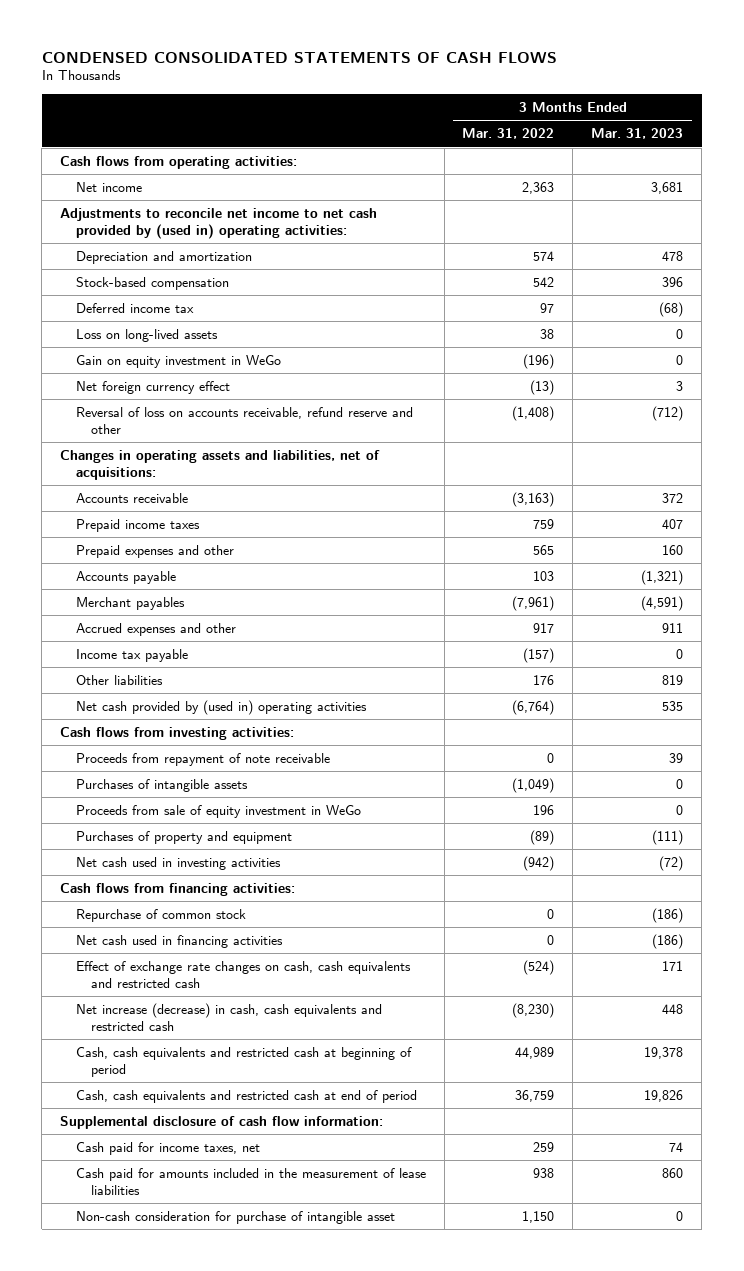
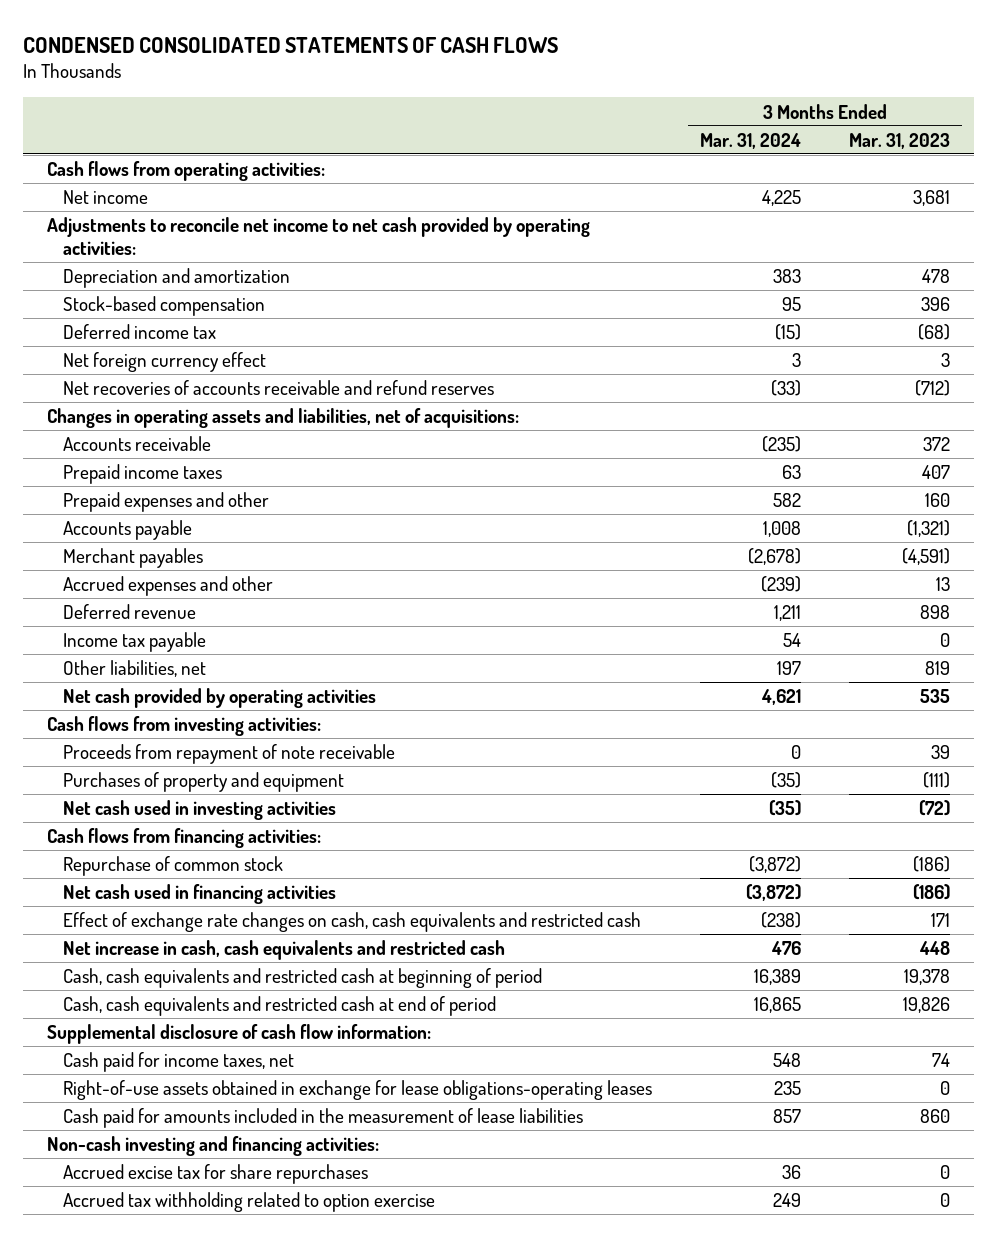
[462,128,555,140] Mar. 31, 2022 -> none
none -> [700,132,802,149] Mar. 31, 2024
[60,207,378,239] Adjustments to reconcile net income to net cash provided by (used in) operating activities: -> [47,217,591,255] Adjustments to reconcile net income to net cash provided by operating activities:
[75,328,218,342] Loss on long-lived assets -> none
[75,354,281,368] Gain on equity investment in WeGo -> none
[75,406,413,434] Reversal of loss on accounts receivable, refund reserve and other -> [63,380,495,396] Net recoveries of accounts receivable and refund reserves
[662,622,684,633] 911 -> [936,577,951,592] 13
none -> [63,604,197,620] Deferred revenue
[75,674,163,685] Other liabilities -> [63,660,207,678] Other liabilities, net
[75,699,367,715] Net cash provided by (used in) operating activities -> [63,688,377,709] Net cash provided by operating activities
[75,778,248,792] Purchases of intangible assets -> none
[75,804,361,818] Proceeds from sale of equity investment in WeGo -> none
[75,1002,382,1031] Net increase (decrease) in cash, cash equivalents and restricted cash -> [63,940,506,961] Net increase in cash, cash equivalents and restricted cash
none -> [63,1080,653,1101] Right-of-use assets obtained in exchange for lease obligations-operating leases
[75,1210,395,1224] Non-cash consideration for purchase of intangible asset -> none
none -> [47,1136,380,1157] Non-cash investing and financing activities:
none -> [63,1164,369,1185] Accrued excise tax for share repurchases
none -> [63,1192,436,1213] Accrued tax withholding related to option exercise

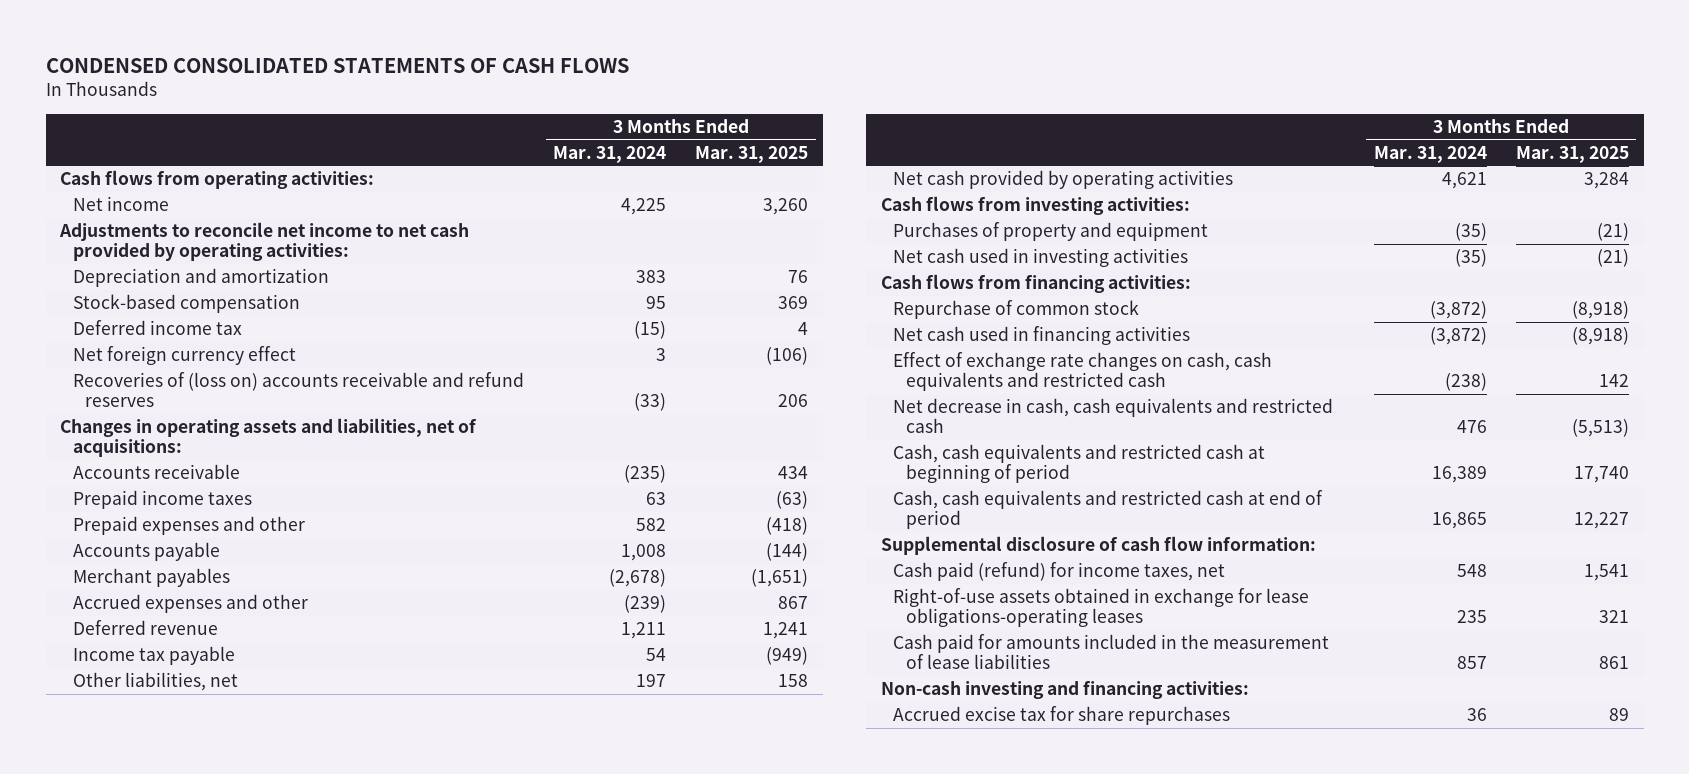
[849,132,951,149] Mar. 31, 2023 -> none
none -> [695,145,809,163] Mar. 31, 2025
[63,380,495,396] Net recoveries of accounts receivable and refund reserves -> [72,372,524,408] Recoveries of (loss on) accounts receivable and refund reserves
[63,744,396,765] Proceeds from repayment of note receivable -> none
[63,940,506,961] Net increase in cash, cash equivalents and restricted cash -> [893,398,1334,434] Net decrease in cash, cash equivalents and restricted cash
[63,1052,295,1073] Cash paid for income taxes, net -> [893,562,1226,582] Cash paid (refund) for income taxes, net
[63,1192,436,1213] Accrued tax withholding related to option exercise -> none

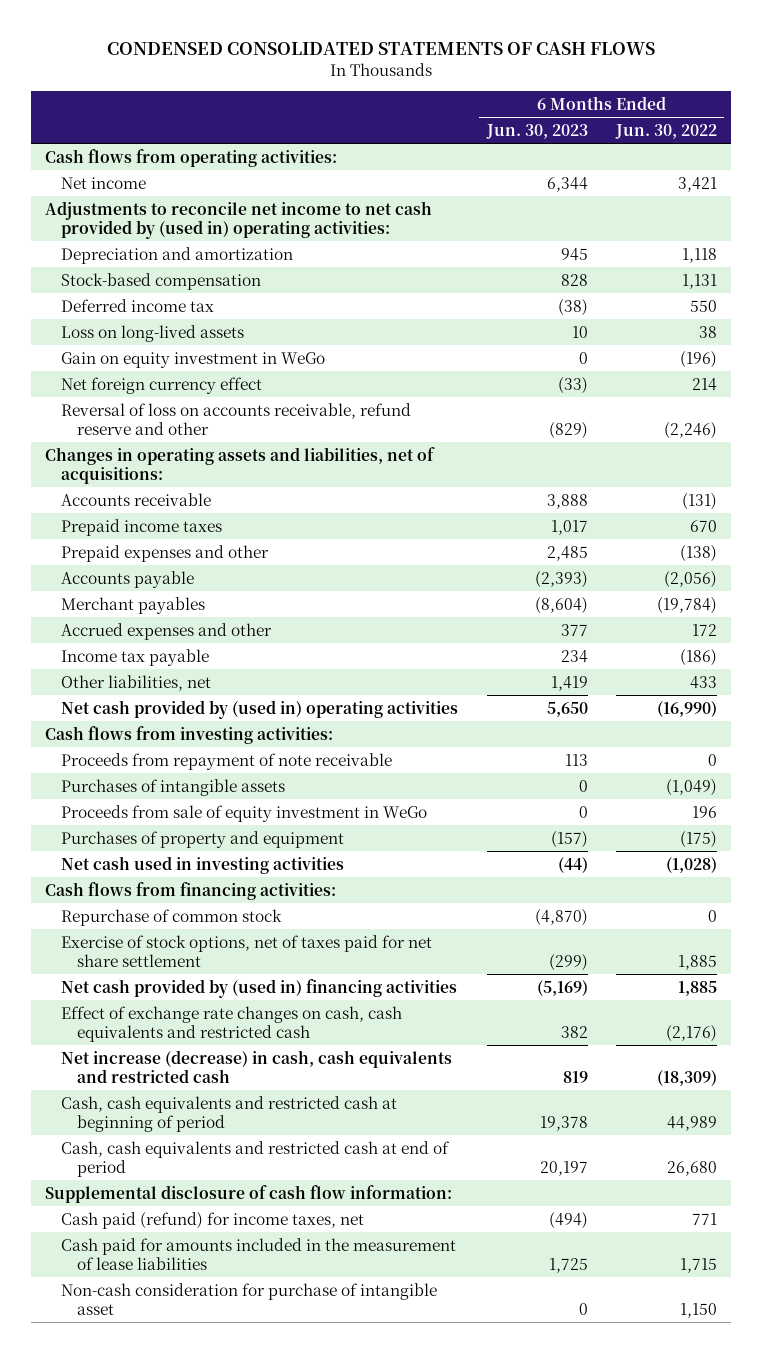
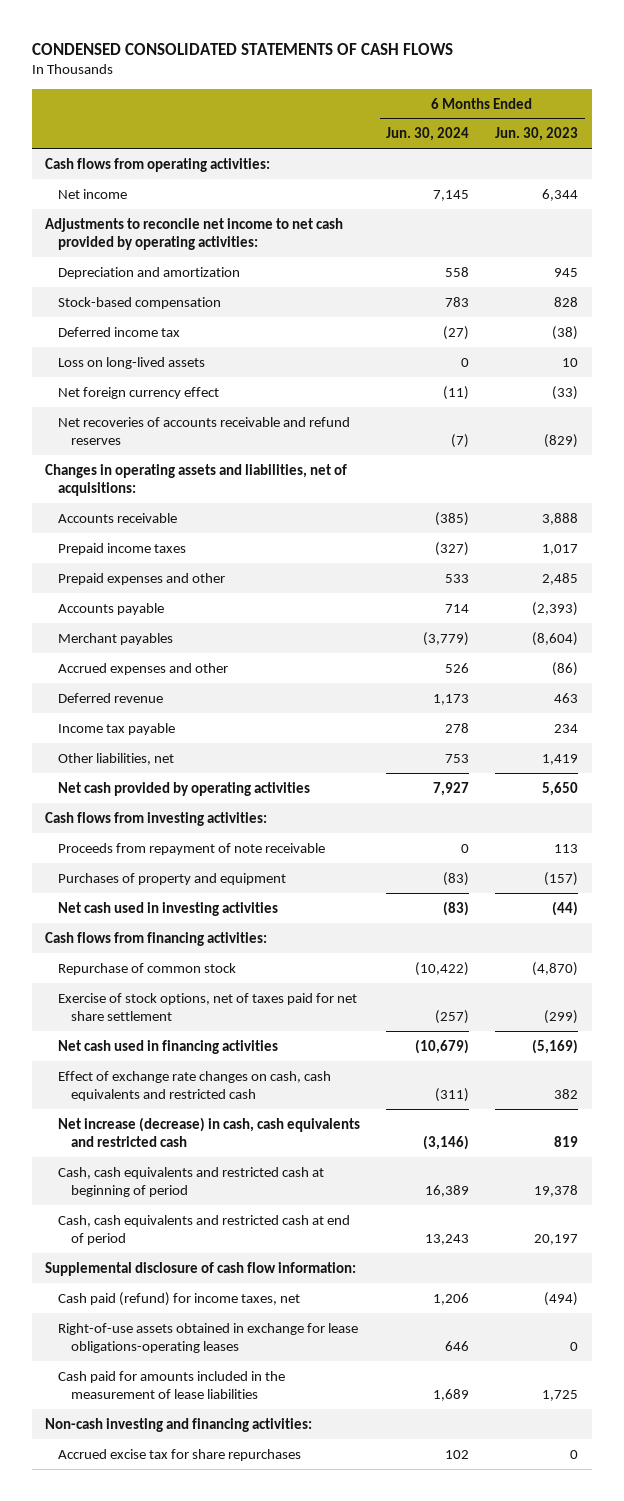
[614,124,717,140] Jun. 30, 2022 -> none
none -> [386,127,470,142] Jun. 30, 2024
[45,200,433,240] Adjustments to reconcile net income to net cash provided by (used in) operating activities: -> [45,217,344,250] Adjustments to reconcile net income to net cash provided by operating activities:
[61,351,326,368] Gain on equity investment in WeGo -> none
[61,402,412,436] Reversal of loss on accounts receivable, refund reserve and other -> [57,416,350,445] Net recoveries of accounts receivable and refund reserves
[560,623,588,636] 377 -> [552,661,579,676] (86)
none -> [57,692,163,703] Deferred revenue
[61,699,459,719] Net cash provided by (used in) operating activities -> [57,781,310,796] Net cash provided by operating activities
[61,778,286,796] Purchases of intangible assets -> none
[61,804,428,822] Proceeds from sale of equity investment in WeGo -> none
[61,978,458,998] Net cash provided by (used in) financing activities -> [57,1039,278,1054] Net cash used in financing activities
none -> [57,1322,358,1353] Right-of-use assets obtained in exchange for lease obligations-operating leases
[61,1282,438,1316] Non-cash consideration for purchase of intangible asset -> none
none -> [45,1417,313,1432] Non-cash investing and financing activities:
none -> [57,1448,301,1461] Accrued excise tax for share repurchases

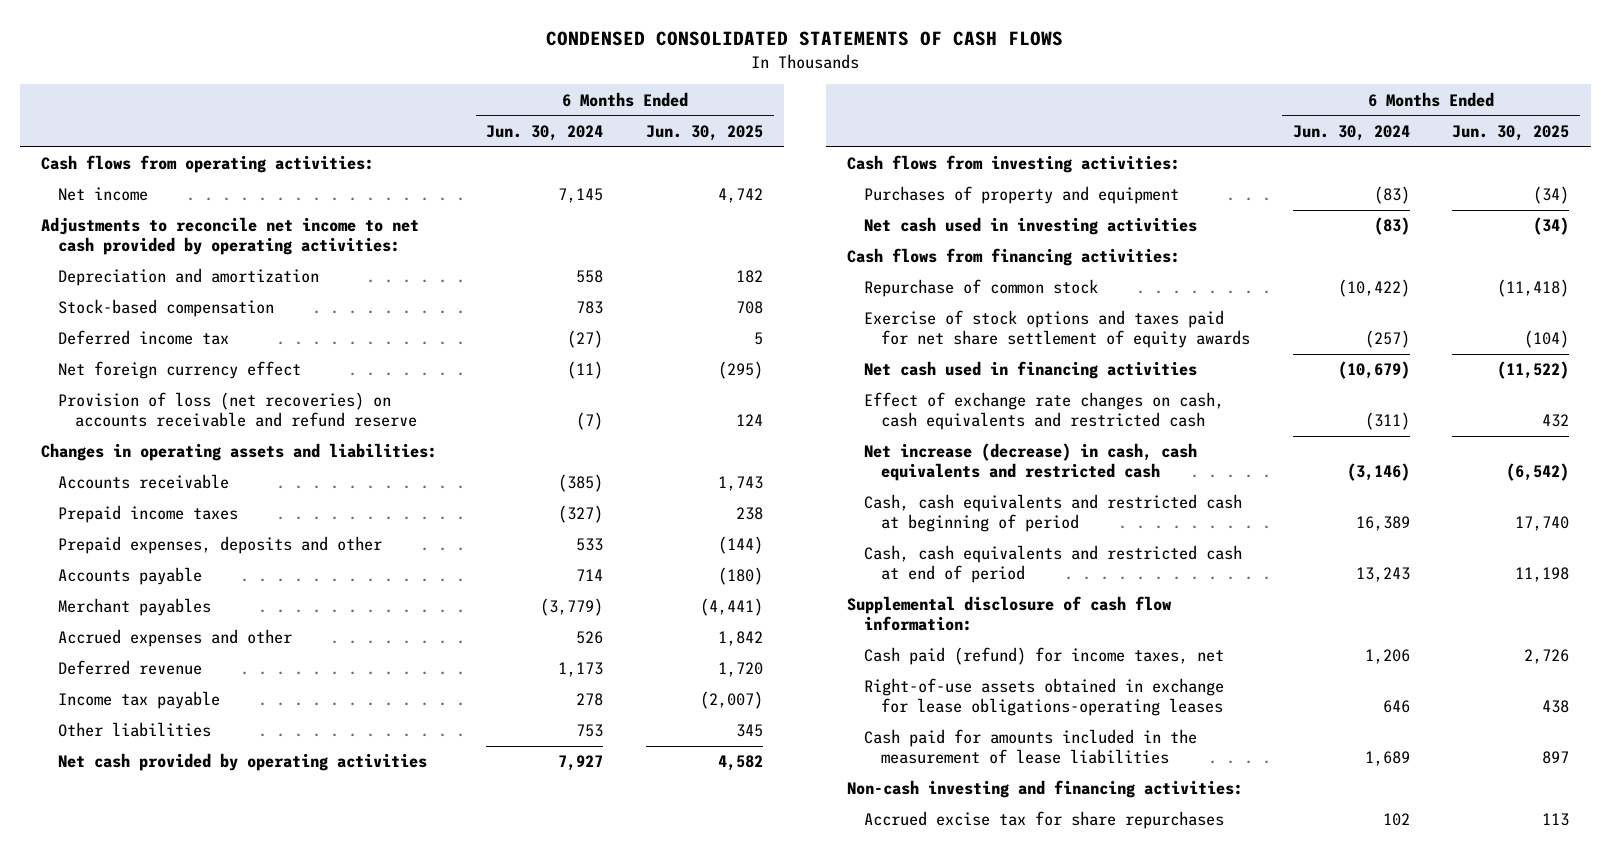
[495,127,579,142] Jun. 30, 2023 -> none
none -> [646,124,764,141] Jun. 30, 2025
[57,356,205,369] Loss on long-lived assets -> none
[57,416,350,445] Net recoveries of accounts receivable and refund reserves -> [57,392,417,428] Provision of loss (net recoveries) on accounts receivable and refund reserve
[45,463,348,496] Changes in operating assets and liabilities, net of acquisitions: -> [40,443,437,462] Changes in operating assets and liabilities:
[57,572,225,585] Prepaid expenses and other -> [57,536,382,555] Prepaid expenses, deposits and other
[57,752,174,765] Other liabilities, net -> [57,722,211,738] Other liabilities
[57,842,325,855] Proceeds from repayment of note receivable -> none
[57,992,357,1021] Exercise of stock options, net of taxes paid for net share settlement -> [864,310,1251,349] Exercise of stock options and taxes paid for net share settlement of equity awards

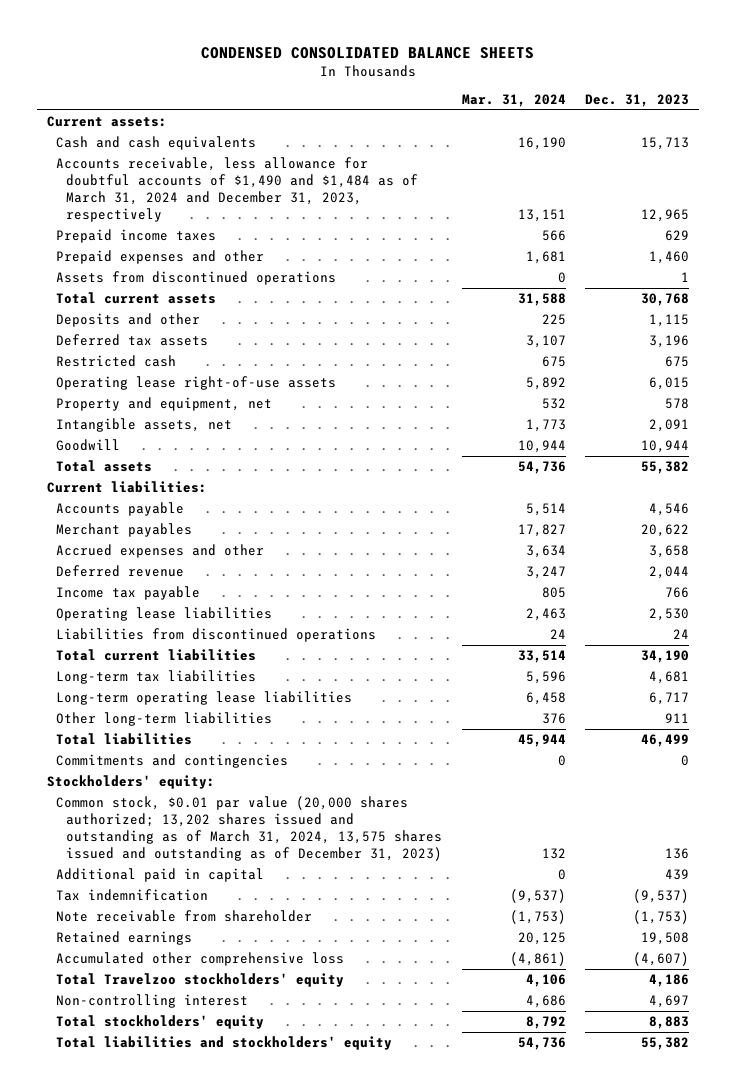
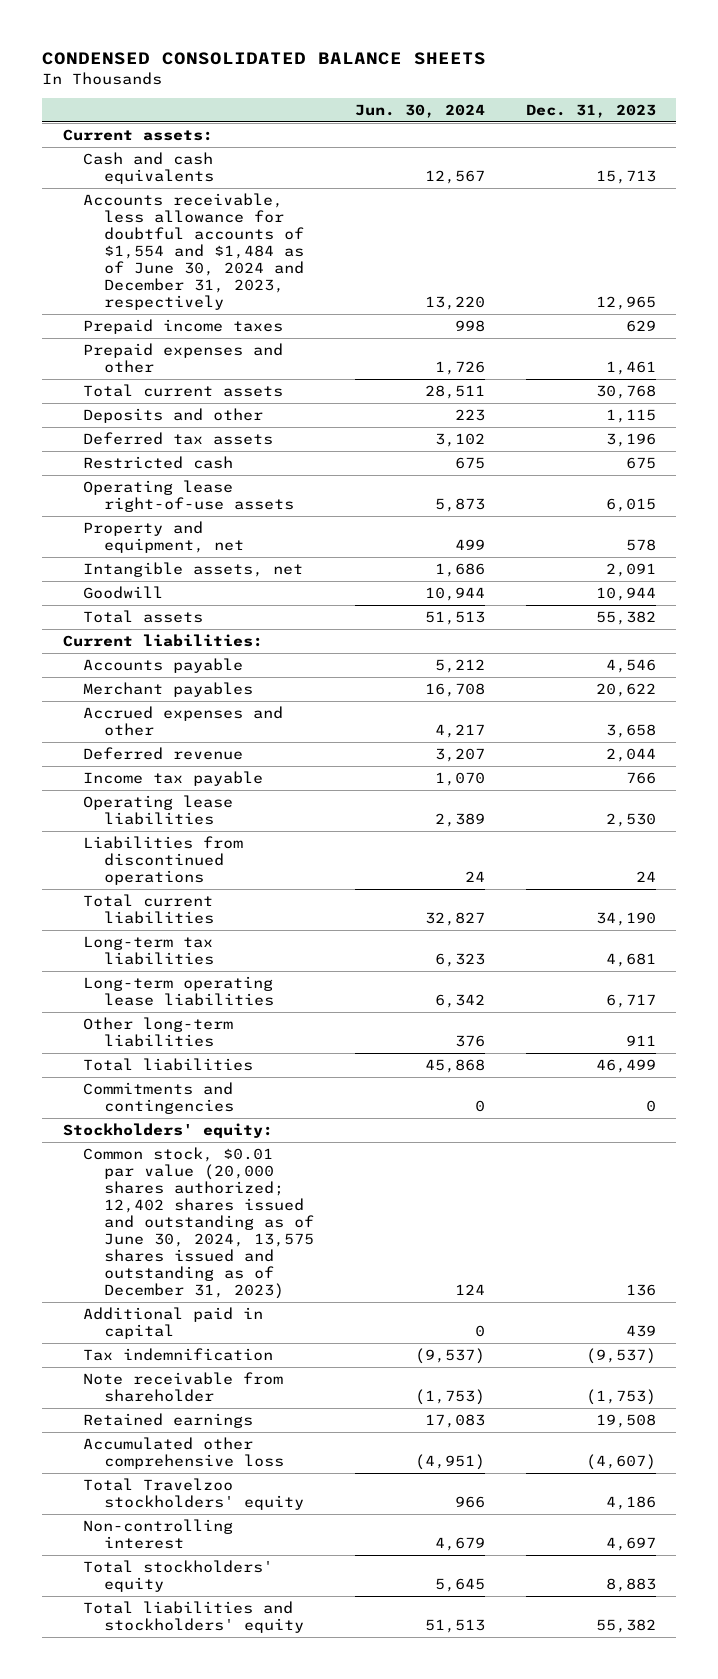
[461,94,566,108] Mar. 31, 2024 -> none
none -> [354,103,485,118] Jun. 30, 2024
[56,157,419,222] Accounts receivable, less allowance for doubtful accounts of $1,490 and $1,484 as of March 31, 2024 and December 31, 2023, respectively -> [83,192,305,310] Accounts receivable, less allowance for doubtful accounts of $1,554 and $1,484 as of June 30, 2024 and December 31, 2023, respectively
[56,271,337,286] Assets from discontinued operations -> none
[649,251,690,265] 1,460 -> [605,360,656,375] 1,461
[56,796,443,861] Common stock, $0.01 par value (20,000 shares authorized; 13,202 shares issued and outstanding as of March 31, 2024, 13,575 shares issued and outstanding as of December 31, 2023) -> [83,1146,315,1299] Common stock, $0.01 par value (20,000 shares authorized; 12,402 shares issued and outstanding as of June 30, 2024, 13,575 shares issued and outstanding as of December 31, 2023)

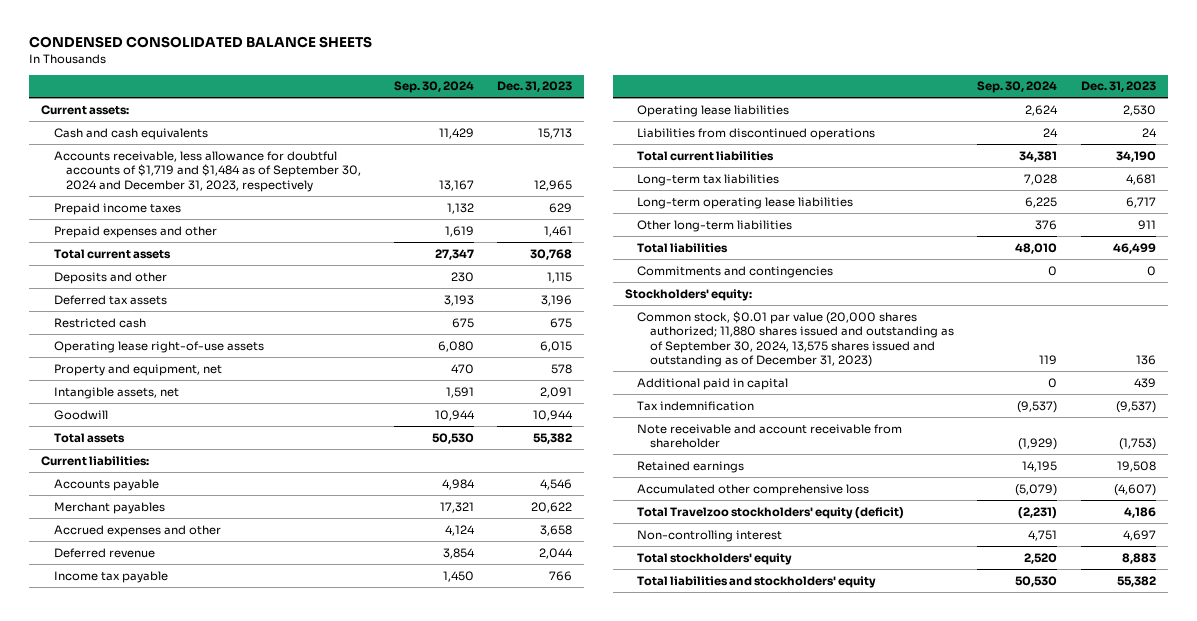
[354,103,485,118] Jun. 30, 2024 -> none
none -> [393,81,474,94] Sep. 30, 2024
[83,192,305,310] Accounts receivable, less allowance for doubtful accounts of $1,554 and $1,484 as of June 30, 2024 and December 31, 2023, respectively -> [53,150,361,192] Accounts receivable, less allowance for doubtful accounts of $1,719 and $1,484 as of September 30, 2024 and December 31, 2023, respectively
[83,1146,315,1299] Common stock, $0.01 par value (20,000 shares authorized; 12,402 shares issued and outstanding as of June 30, 2024, 13,575 shares issued and outstanding as of December 31, 2023) -> [637,310,954,368] Common stock, $0.01 par value (20,000 shares authorized; 11,880 shares issued and outstanding as of September 30, 2024, 13,575 shares issued and outstanding as of December 31, 2023)
[83,1371,284,1402] Note receivable from shareholder -> [637,423,903,449] Note receivable and account receivable from shareholder
[83,1477,305,1510] Total Travelzoo stockholders' equity -> [637,506,905,519] Total Travelzoo stockholders' equity (deficit)

